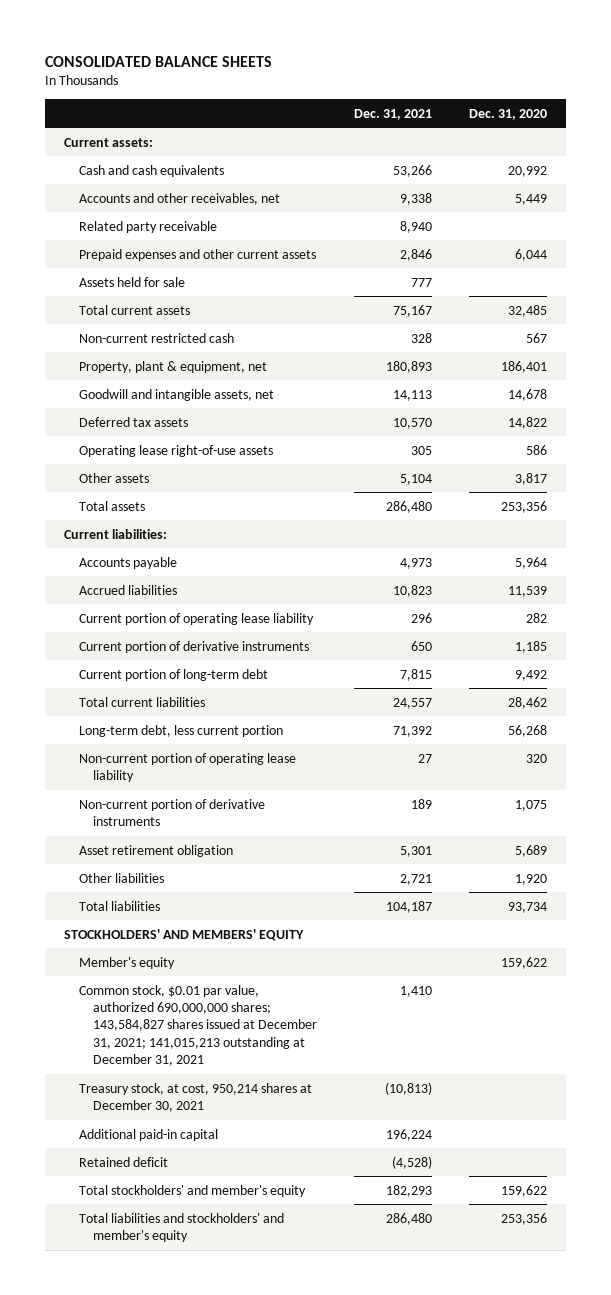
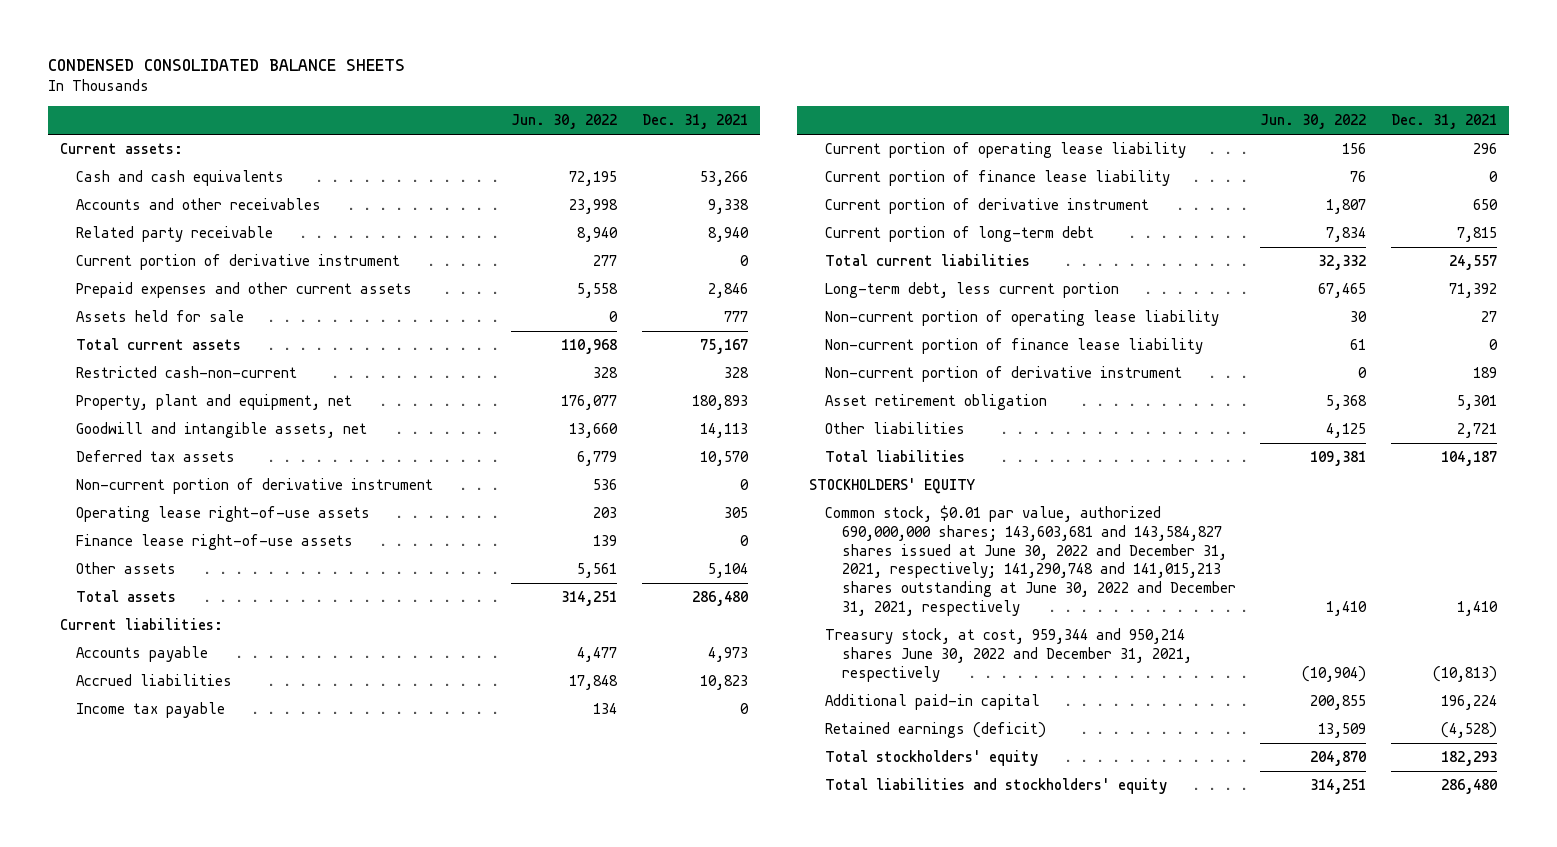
[45,55,273,67] CONSOLIDATED BALANCE SHEETS -> [47,58,405,71] CONDENSED CONSOLIDATED BALANCE SHEETS
[469,108,548,120] Dec. 31, 2020 -> none
none -> [510,114,617,130] Jun. 30, 2022
[78,192,280,205] Accounts and other receivables, net -> [76,198,322,211] Accounts and other receivables
none -> [76,254,401,271] Current portion of derivative instrument
[78,332,234,343] Non-current restricted cash -> [76,366,298,379] Restricted cash-non-current
[78,360,267,373] Property, plant & equipment, net -> [76,394,353,411] Property, plant and equipment, net
none -> [76,478,434,495] Non-current portion of derivative instrument
none -> [76,534,354,551] Finance lease right-of-use assets
none -> [76,702,226,719] Income tax payable
none -> [825,170,1171,187] Current portion of finance lease liability
[78,640,309,653] Current portion of derivative instruments -> [825,198,1150,215] Current portion of derivative instrument
none -> [825,338,1204,355] Non-current portion of finance lease liability
[78,798,265,827] Non-current portion of derivative instruments -> [825,366,1183,383] Non-current portion of derivative instrument
[78,956,175,969] Member's equity -> none
[63,928,304,941] STOCKHOLDERS' AND MEMBERS' EQUITY -> [809,478,976,495] STOCKHOLDERS' EQUITY
[78,984,318,1067] Common stock, $0.01 par value, authorized 690,000,000 shares; 143,584,827 shares issued at December 31, 2021; 141,015,213 outstanding at December 31, 2021 -> [825,505,1236,616] Common stock, $0.01 par value, authorized 690,000,000 shares; 143,603,681 and 143,584,827 shares issued at June 30, 2022 and December 31, 2021, respectively; 141,290,748 and 141,015,213 shares outstanding at June 30, 2022 and December 31, 2021, respectively
[78,1082,312,1113] Treasury stock, at cost, 950,214 shares at December 30, 2021 -> [825,628,1192,682] Treasury stock, at cost, 959,344 and 950,214 shares June 30, 2022 and December 31, 2021, respectively
[78,1156,168,1167] Retained deficit -> [825,722,1047,739] Retained earnings (deficit)
[78,1184,306,1197] Total stockholders' and member's equity -> [825,750,1039,767] Total stockholders' equity
[78,1212,284,1243] Total liabilities and stockholders' and member's equity -> [825,778,1168,795] Total liabilities and stockholders' equity

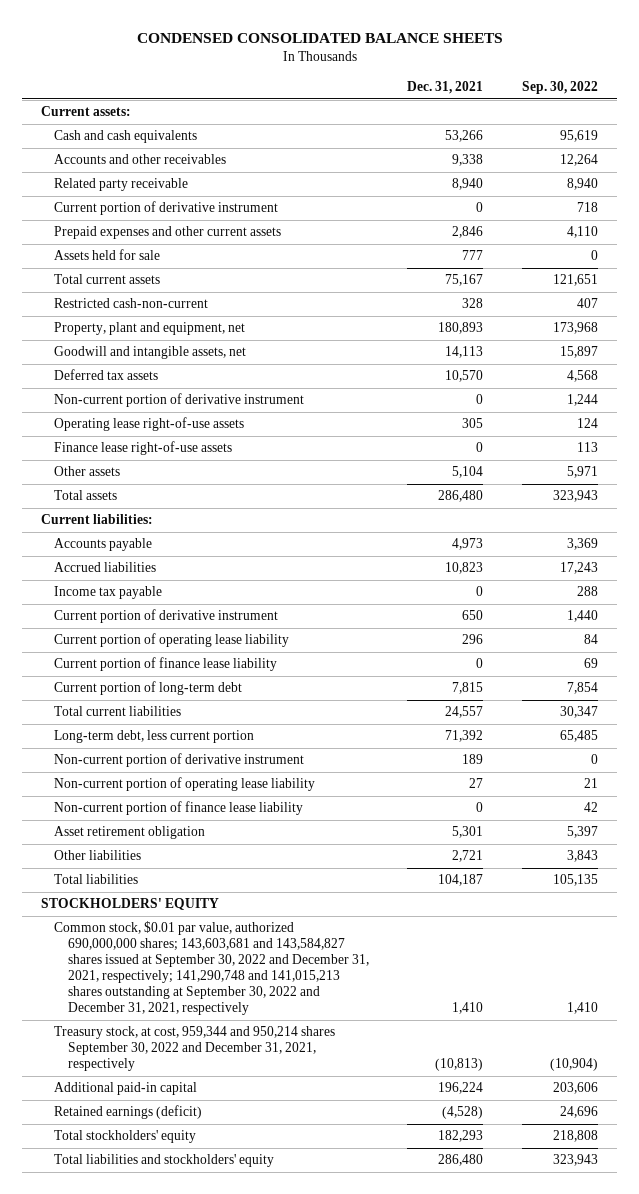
[510,114,617,130] Jun. 30, 2022 -> none
none -> [521,81,598,95] Sep. 30, 2022
[825,198,1150,215] Current portion of derivative instrument -> [54,609,279,624] Current portion of derivative instrument
[825,366,1183,383] Non-current portion of derivative instrument -> [54,753,305,768] Non-current portion of derivative instrument
[825,505,1236,616] Common stock, $0.01 par value, authorized 690,000,000 shares; 143,603,681 and 143,584,827 shares issued at June 30, 2022 and December 31, 2021, respectively; 141,290,748 and 141,015,213 shares outstanding at June 30, 2022 and December 31, 2021, respectively -> [54,921,369,1016] Common stock, $0.01 par value, authorized 690,000,000 shares; 143,603,681 and 143,584,827 shares issued at September 30, 2022 and December 31, 2021, respectively; 141,290,748 and 141,015,213 shares outstanding at September 30, 2022 and December 31, 2021, respectively
[825,628,1192,682] Treasury stock, at cost, 959,344 and 950,214 shares June 30, 2022 and December 31, 2021, respectively -> [54,1026,336,1072] Treasury stock, at cost, 959,344 and 950,214 shares September 30, 2022 and December 31, 2021, respectively

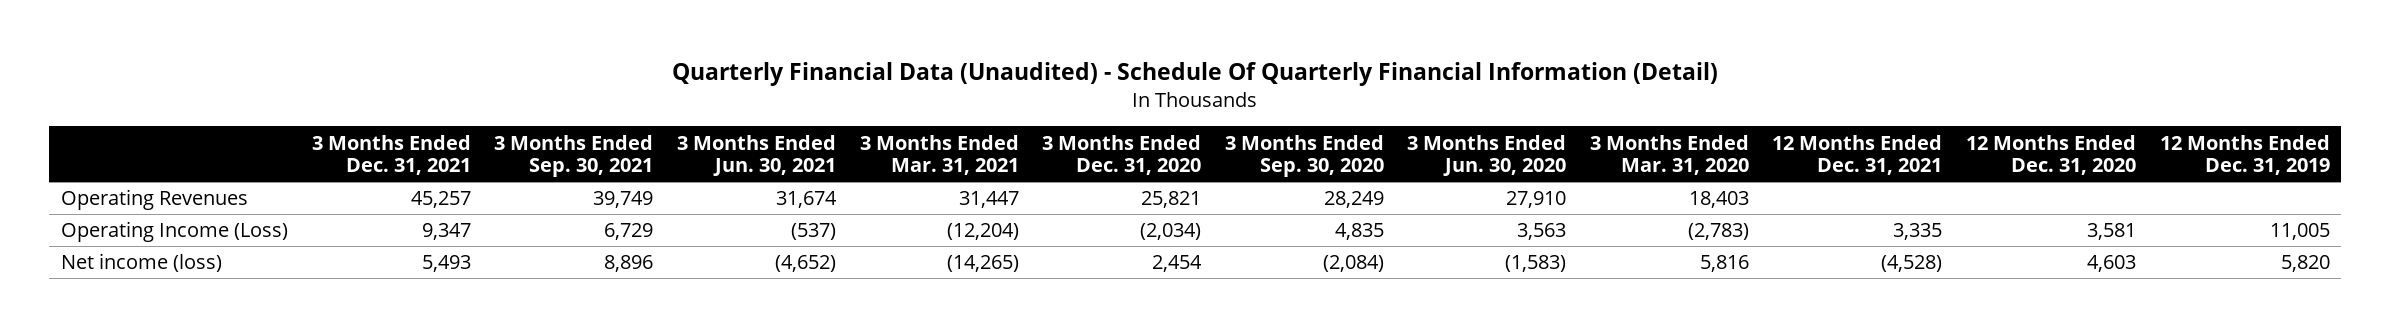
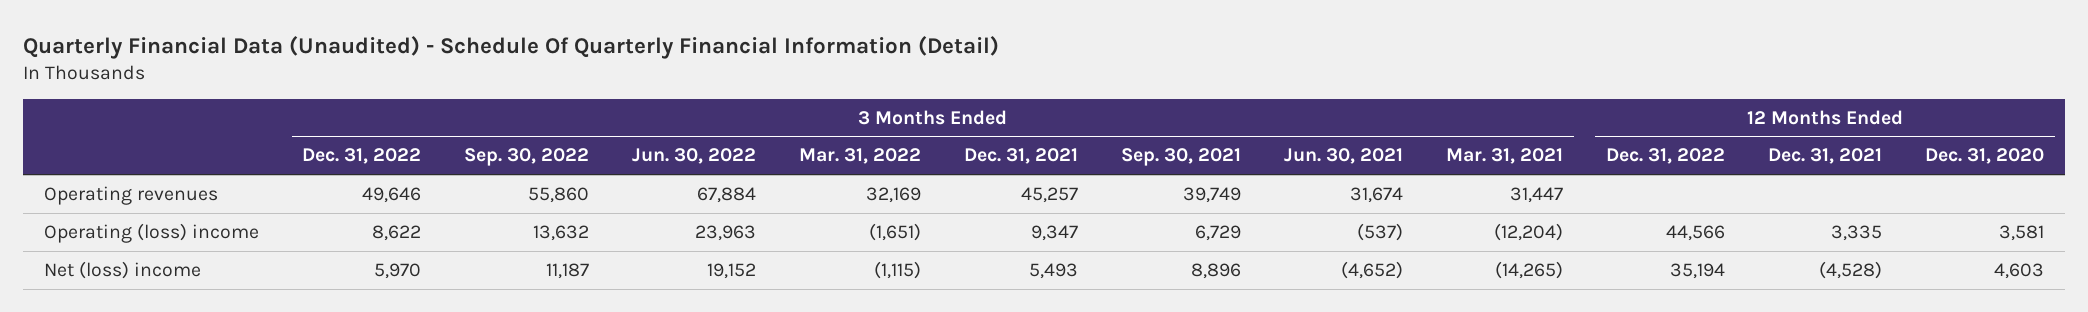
[1042,134,1202,176] 3 Months Ended Dec. 31, 2020 -> none
[1224,134,1384,178] 3 Months Ended Sep. 30, 2020 -> none
[1407,134,1567,177] 3 Months Ended Jun. 30, 2020 -> none
[1589,134,1749,176] 3 Months Ended Mar. 31, 2020 -> none
[2159,134,2330,176] 12 Months Ended Dec. 31, 2019 -> none
none -> [302,148,422,165] Dec. 31, 2022
none -> [464,148,590,167] Sep. 30, 2022
none -> [632,148,757,165] Jun. 30, 2022
none -> [799,148,922,165] Mar. 31, 2022
none -> [1605,148,1725,165] Dec. 31, 2022
[61,189,249,211] Operating Revenues -> [44,185,219,205] Operating revenues
[61,221,289,243] Operating Income (Loss) -> [44,222,260,243] Operating (loss) income
[61,253,223,273] Net income (loss) -> [44,260,202,279] Net (loss) income

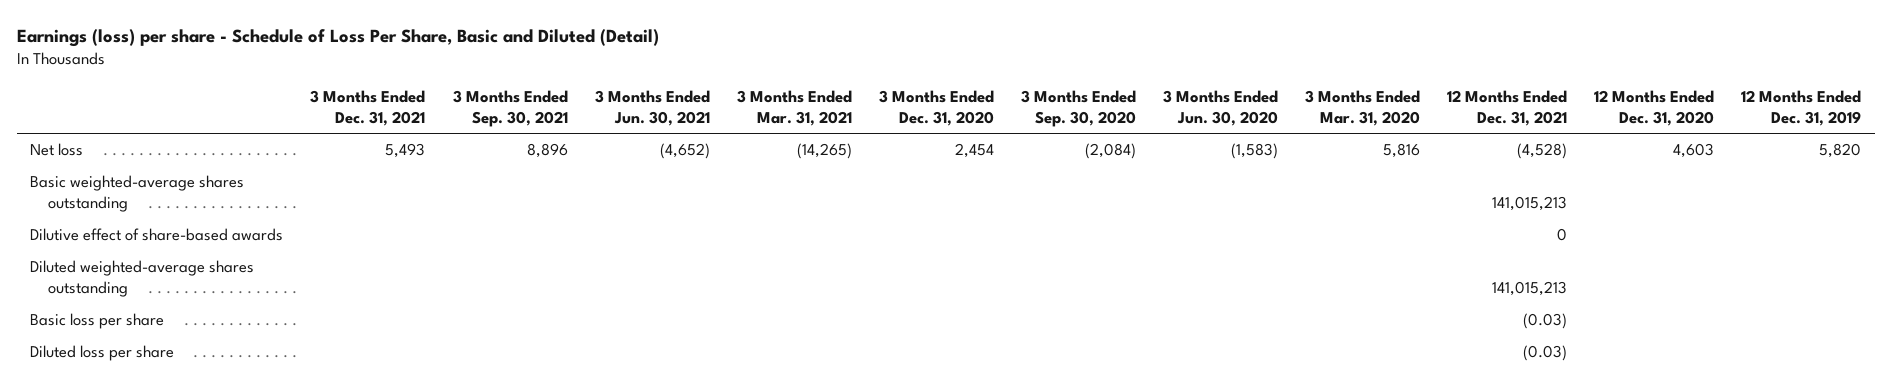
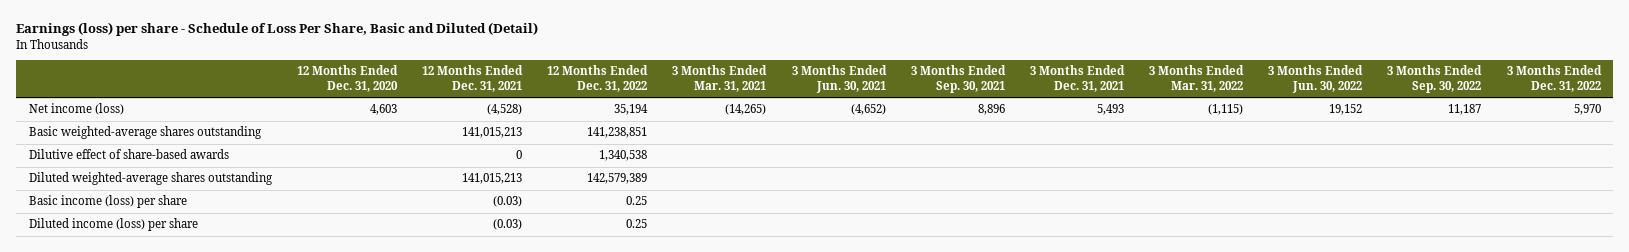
[878,89,994,126] 3 Months Ended Dec. 31, 2020 -> none
[1020,89,1136,127] 3 Months Ended Sep. 30, 2020 -> none
[1162,89,1278,126] 3 Months Ended Jun. 30, 2020 -> none
[1304,89,1420,126] 3 Months Ended Mar. 31, 2020 -> none
[1741,89,1862,126] 12 Months Ended Dec. 31, 2019 -> none
none -> [547,65,649,92] 12 Months Ended Dec. 31, 2022
none -> [1149,65,1245,92] 3 Months Ended Mar. 31, 2022
none -> [1268,65,1364,93] 3 Months Ended Jun. 30, 2022
none -> [1387,65,1483,93] 3 Months Ended Sep. 30, 2022
none -> [1506,65,1602,92] 3 Months Ended Dec. 31, 2022
[30,143,84,157] Net loss -> [28,103,124,116] Net income (loss)
[30,313,165,330] Basic loss per share -> [28,195,187,209] Basic income (loss) per share
[30,345,175,362] Diluted loss per share -> [28,218,198,232] Diluted income (loss) per share

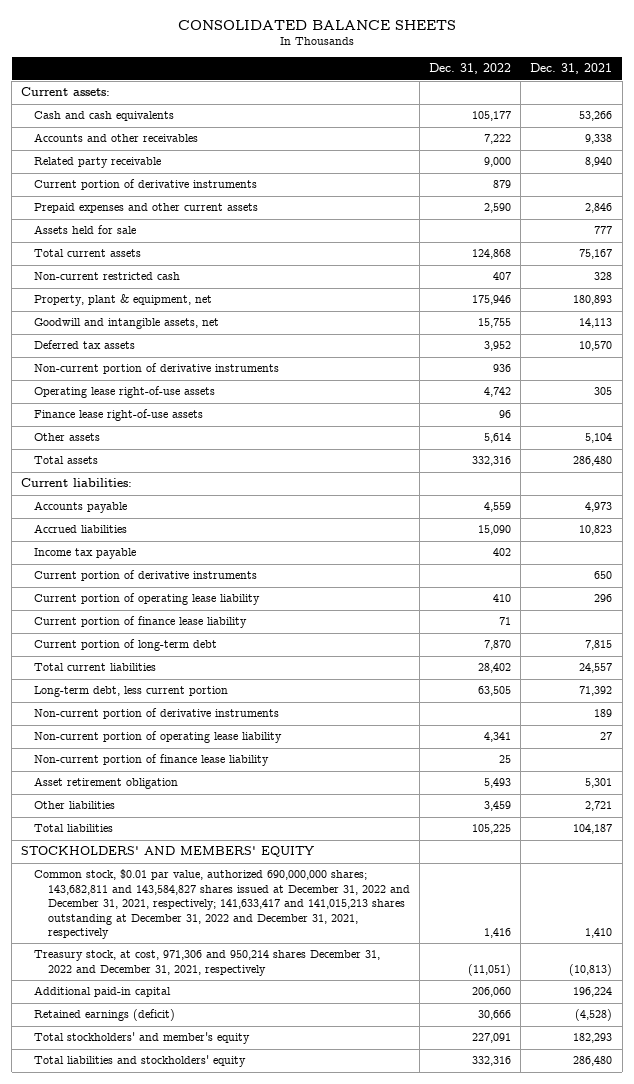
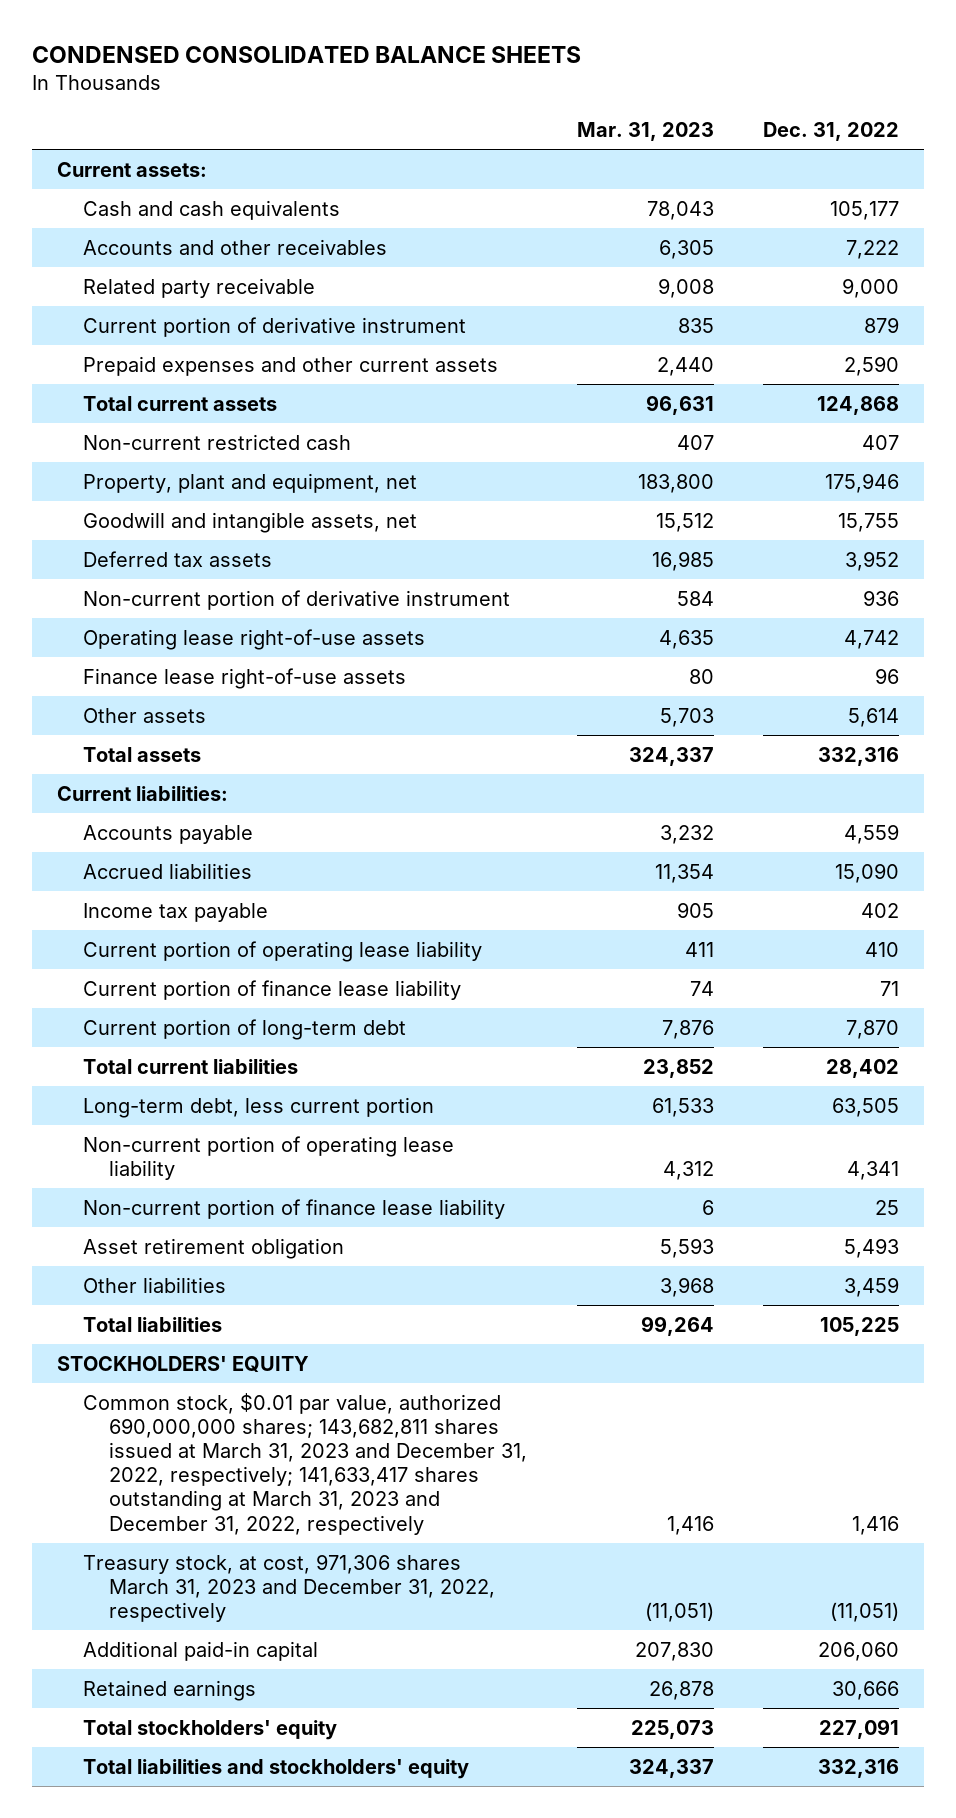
[177,19,456,30] CONSOLIDATED BALANCE SHEETS -> [31,46,581,64] CONDENSED CONSOLIDATED BALANCE SHEETS
[530,63,613,75] Dec. 31, 2021 -> none
none -> [576,122,714,142] Mar. 31, 2023
[34,179,258,191] Current portion of derivative instruments -> [82,316,466,337] Current portion of derivative instrument
[34,225,137,235] Assets held for sale -> none
[34,294,213,307] Property, plant & equipment, net -> [82,472,417,493] Property, plant and equipment, net
[34,363,280,375] Non-current portion of derivative instruments -> [82,589,510,610] Non-current portion of derivative instrument
[34,570,258,582] Current portion of derivative instruments -> none
[34,708,280,720] Non-current portion of derivative instruments -> none
[21,846,315,858] STOCKHOLDERS' AND MEMBERS' EQUITY -> [56,1355,309,1373] STOCKHOLDERS' EQUITY
[34,869,410,940] Common stock, $0.01 par value, authorized 690,000,000 shares; 143,682,811 and 143,584,827 shares issued at December 31, 2022 and December 31, 2021, respectively; 141,633,417 and 141,015,213 shares outstanding at December 31, 2022 and December 31, 2021, respectively -> [82,1392,527,1535] Common stock, $0.01 par value, authorized 690,000,000 shares; 143,682,811 shares issued at March 31, 2023 and December 31, 2022, respectively; 141,633,417 shares outstanding at March 31, 2023 and December 31, 2022, respectively
[34,950,381,976] Treasury stock, at cost, 971,306 and 950,214 shares December 31, 2022 and December 31, 2021, respectively -> [82,1553,495,1623] Treasury stock, at cost, 971,306 shares March 31, 2023 and December 31, 2022, respectively
[34,1009,176,1022] Retained earnings (deficit) -> [82,1679,256,1701] Retained earnings
[34,1032,251,1045] Total stockholders' and member's equity -> [82,1719,337,1740] Total stockholders' equity

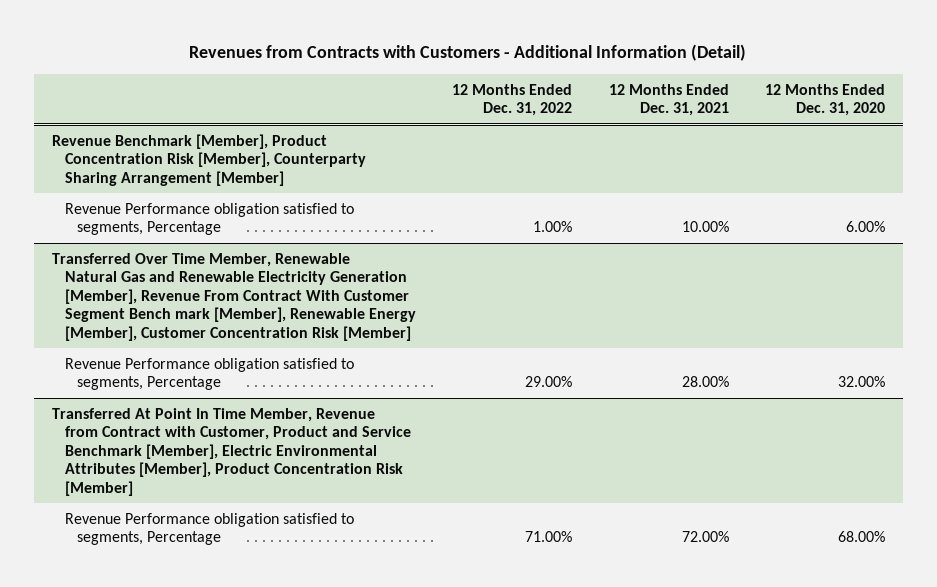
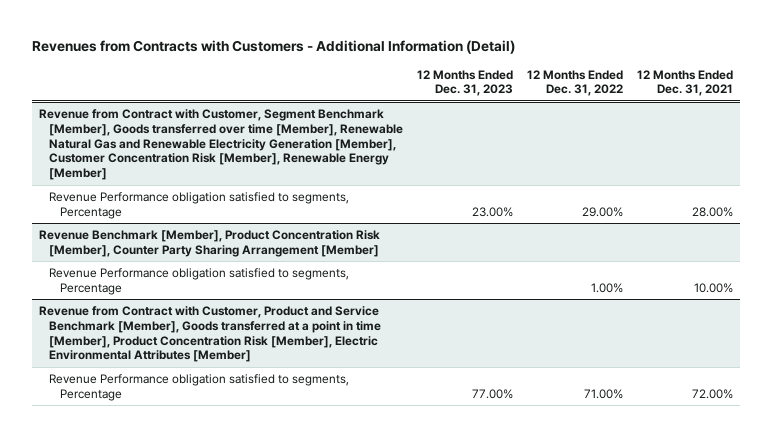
[764,83,885,117] 12 Months Ended Dec. 31, 2020 -> none
none -> [417,69,514,97] 12 Months Ended Dec. 31, 2023
[52,133,366,186] Revenue Benchmark [Member], Product Concentration Risk [Member], Counterparty Sharing Arrangement [Member] -> none
[64,202,354,236] Revenue Performance obligation satisfied to segments, Percentage -> none
[52,252,416,341] Transferred Over Time Member, Renewable Natural Gas and Renewable Electricity Generation [Member], Revenue From Contract With Customer Segment Bench mark [Member], Renewable Energy [Member], Customer Concentration Risk [Member] -> [38,108,404,181] Revenue from Contract with Customer, Segment Benchmark [Member], Goods transferred over time [Member], Renewable Natural Gas and Renewable Electricity Generation [Member], Customer Concentration Risk [Member], Renewable Energy [Member]
none -> [38,229,380,257] Revenue Benchmark [Member], Product Concentration Risk [Member], Counter Party Sharing Arrangement [Member]
none -> [49,267,350,295] Revenue Performance obligation satisfied to segments, Percentage
[52,407,411,496] Transferred At Point In Time Member, Revenue from Contract with Customer, Product and Service Benchmark [Member], Electric Environmental Attributes [Member], Product Concentration Risk [Member] -> [38,305,382,363] Revenue from Contract with Customer, Product and Service Benchmark [Member], Goods transferred at a point in time [Member], Product Concentration Risk [Member], Electric Environmental Attributes [Member]

